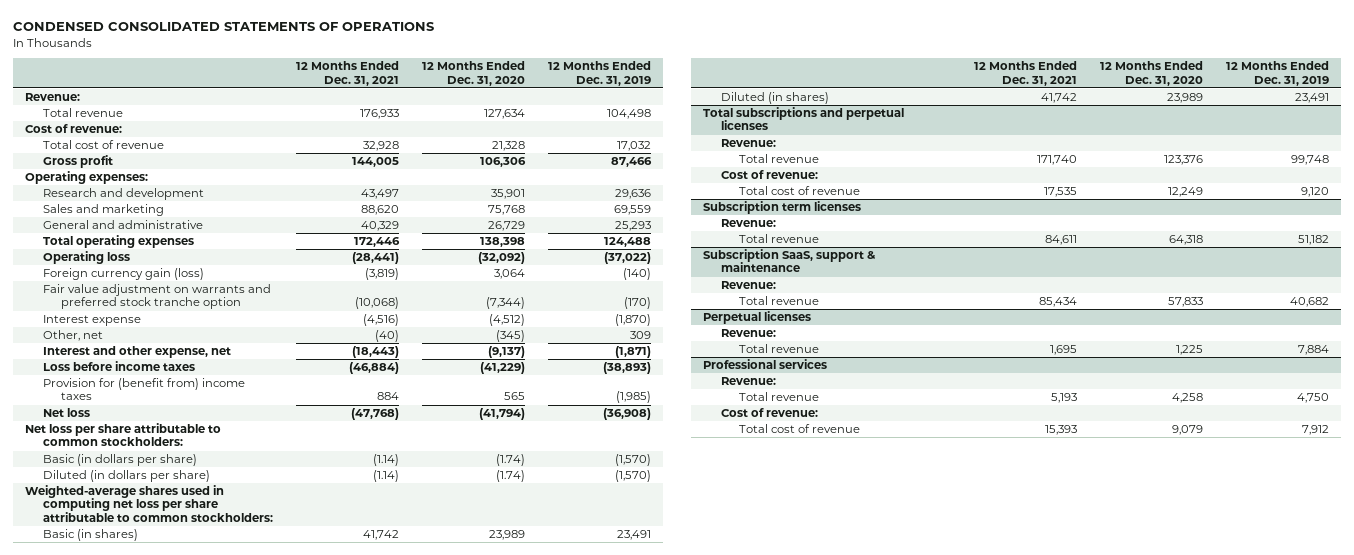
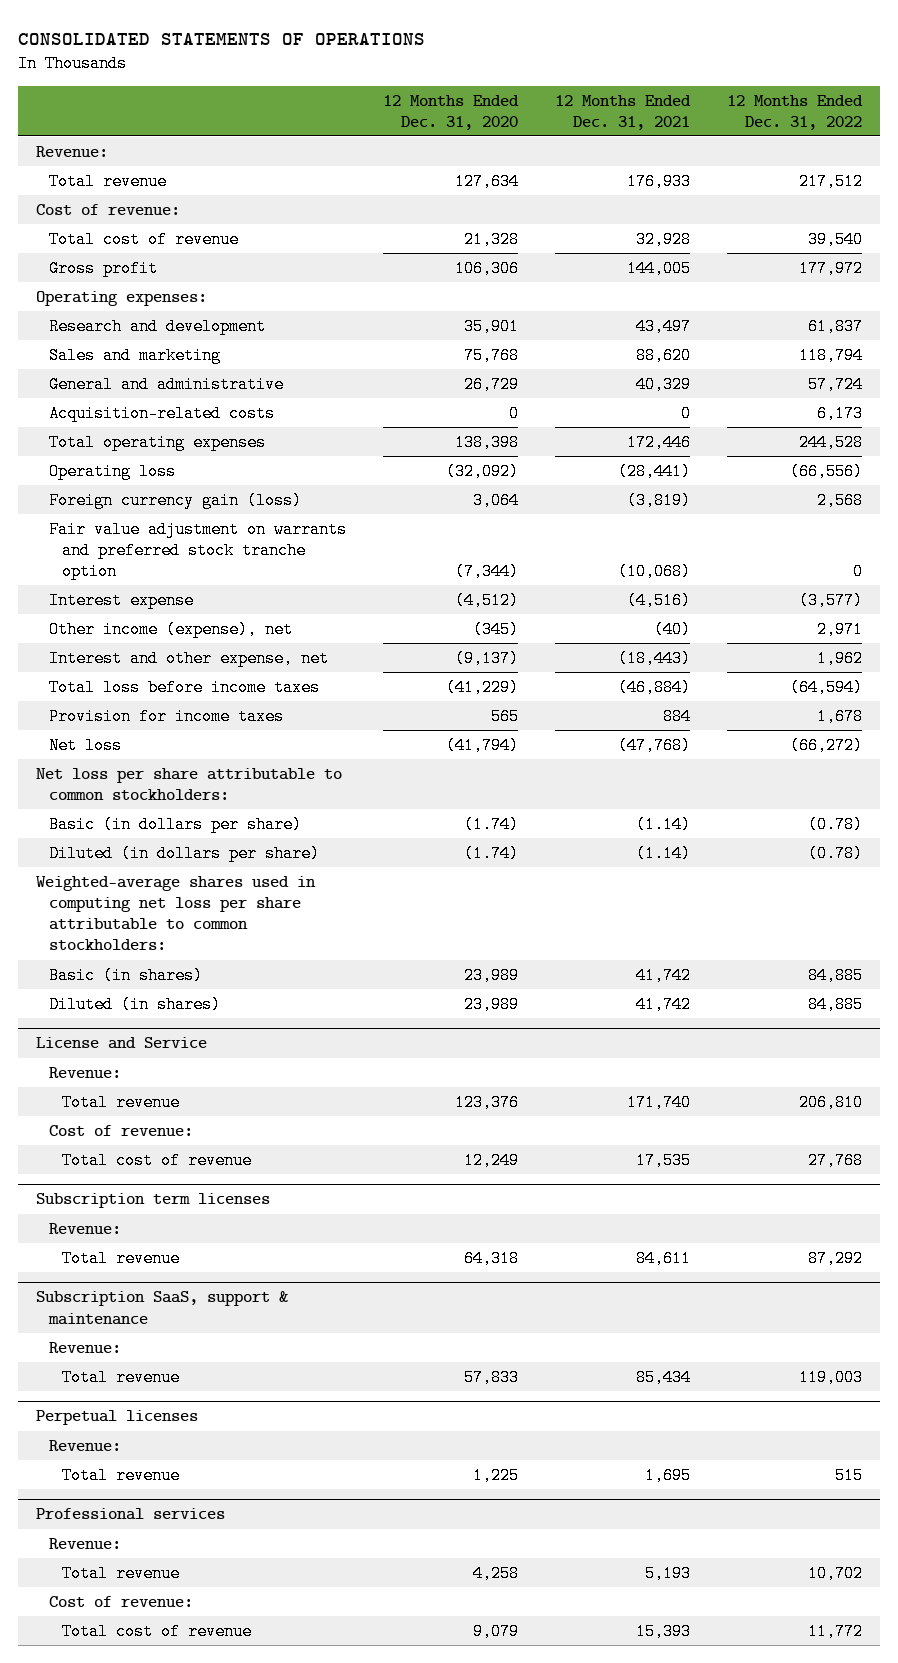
[13,22,435,32] CONDENSED CONSOLIDATED STATEMENTS OF OPERATIONS -> [17,32,425,45] CONSOLIDATED STATEMENTS OF OPERATIONS
[548,61,652,86] 12 Months Ended Dec. 31, 2019 -> none
none -> [726,94,863,130] 12 Months Ended Dec. 31, 2022
none -> [48,404,275,422] Acquisition-related costs
[43,330,104,342] Other, net -> [48,620,293,638] Other income (expense), net
[43,361,196,372] Loss before income taxes -> [48,678,320,696] Total loss before income taxes
[43,378,246,401] Provision for (benefit from) income taxes -> [48,707,284,725] Provision for income taxes
[702,107,904,131] Total subscriptions and perpetual licenses -> [36,1037,208,1050] License and Service

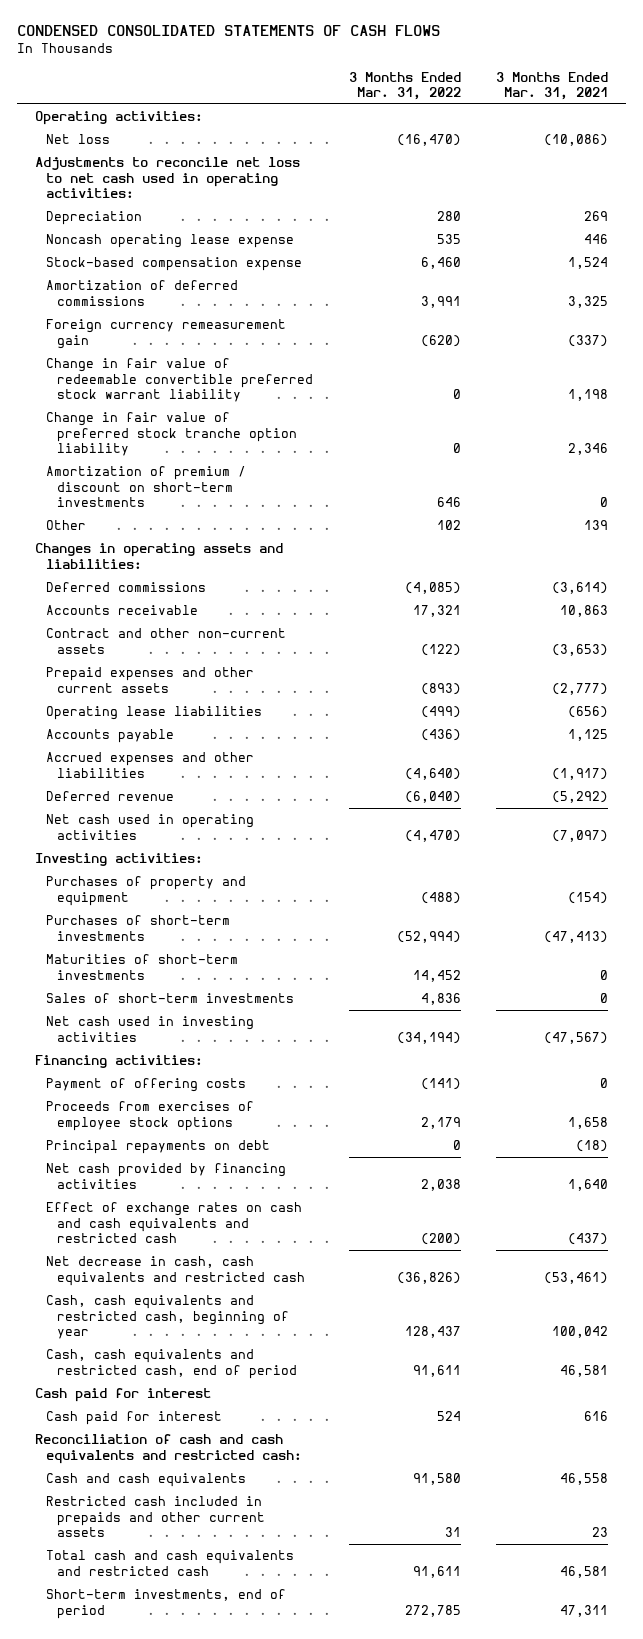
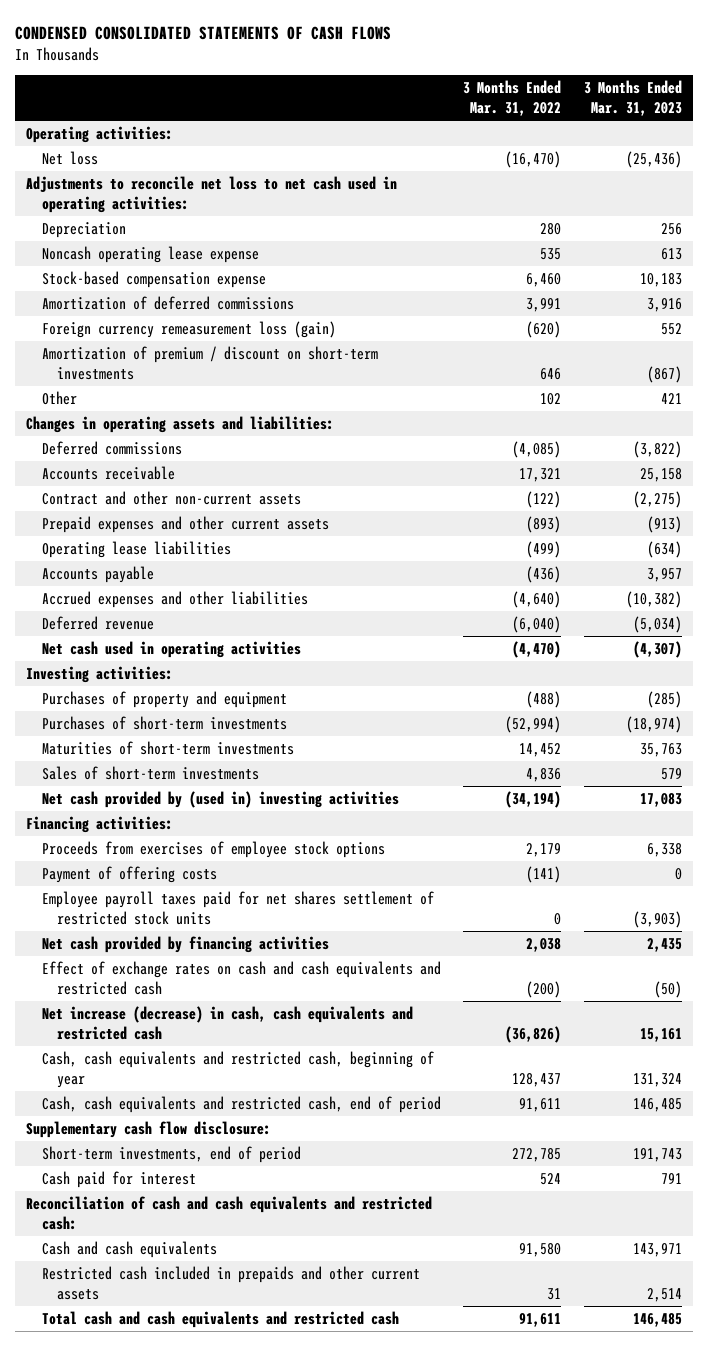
[496,71,609,100] 3 Months Ended Mar. 31, 2021 -> none
none -> [583,80,682,116] 3 Months Ended Mar. 31, 2023
[46,358,314,403] Change in fair value of redeemable convertible preferred stock warrant liability -> none
[46,412,298,457] Change in fair value of preferred stock tranche option liability -> none
[46,319,287,349] Foreign currency remeasurement gain -> [41,321,336,339] Foreign currency remeasurement loss (gain)
[46,1016,255,1042] Net cash used in investing activities -> [41,791,399,809] Net cash provided by (used in) investing activities
[46,1140,271,1155] Principal repayments on debt -> none
[46,1078,247,1093] Payment of offering costs -> [41,866,217,884] Payment of offering costs
none -> [41,891,434,925] Employee payroll taxes paid for net shares settlement of restricted stock units
[46,1256,306,1286] Net decrease in cash, cash equivalents and restricted cash -> [41,1006,413,1040] Net increase (decrease) in cash, cash equivalents and restricted cash
[34,1388,211,1403] Cash paid for interest -> none
none -> [26,1121,272,1139] Supplementary cash flow disclosure:
[46,1589,287,1619] Short-term investments, end of period -> [41,1146,301,1164] Short-term investments, end of period

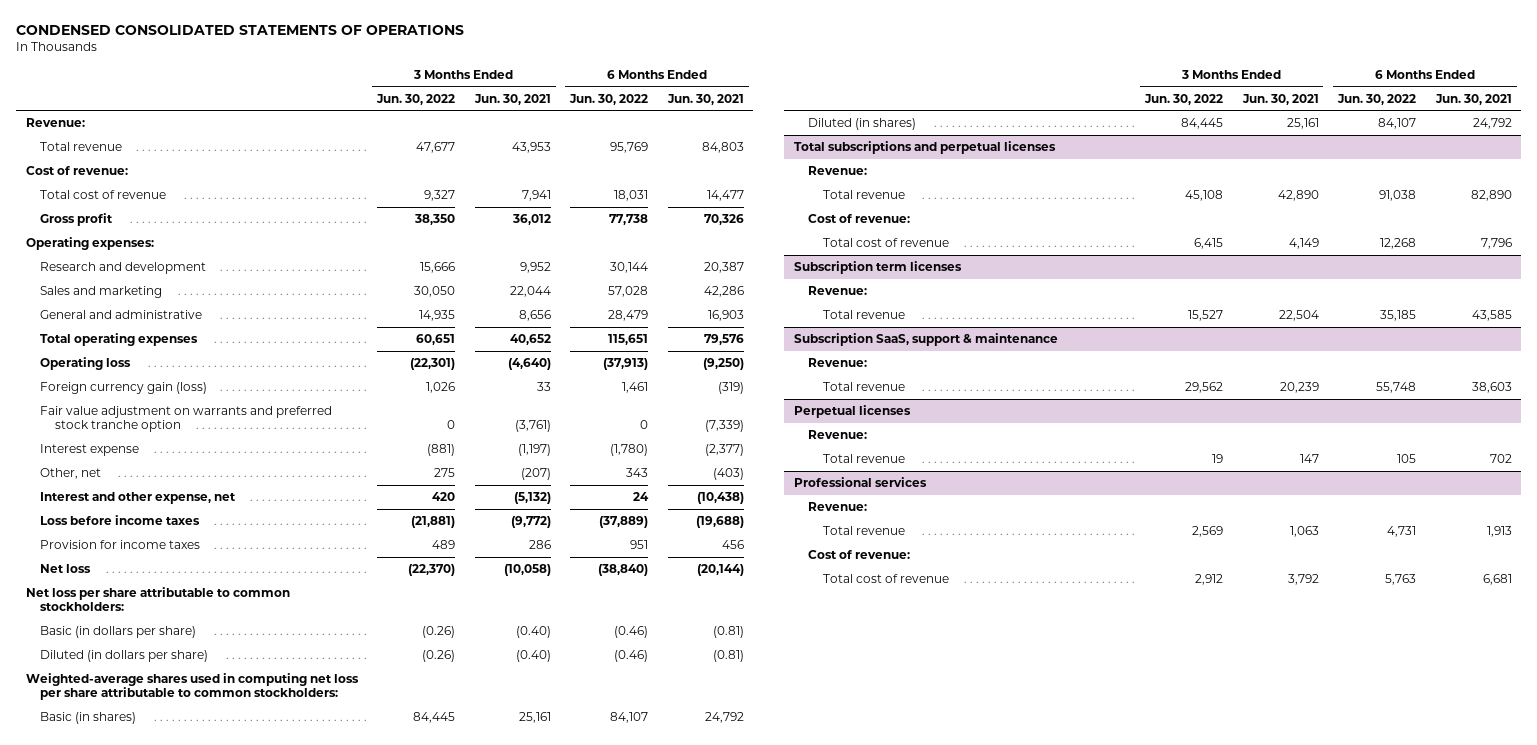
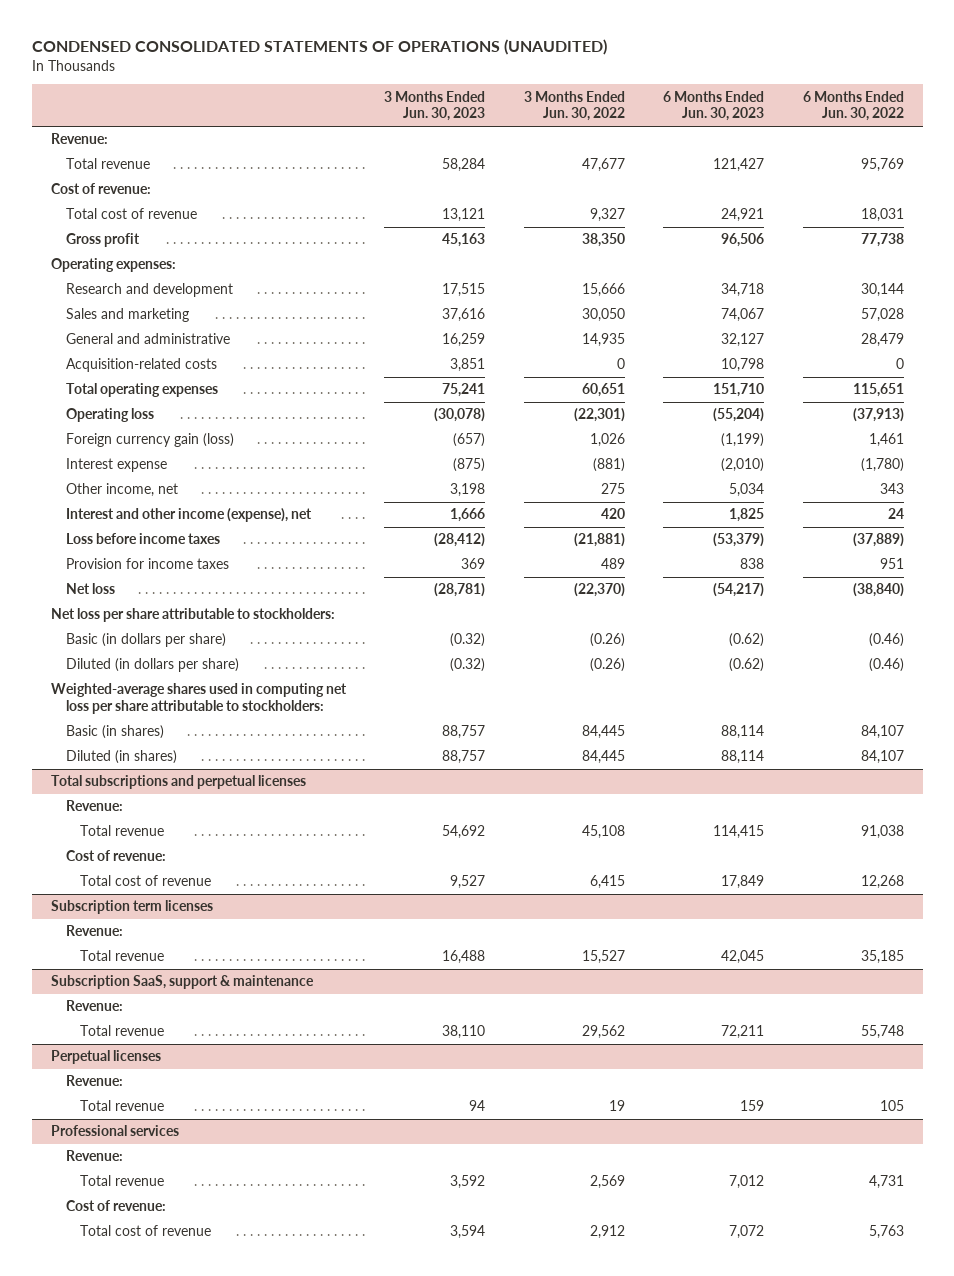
[15,24,464,35] CONDENSED CONSOLIDATED STATEMENTS OF OPERATIONS -> [31,39,607,56] CONDENSED CONSOLIDATED STATEMENTS OF OPERATIONS (UNAUDITED)
[473,93,551,105] Jun. 30, 2021 -> none
[666,93,744,105] Jun. 30, 2021 -> none
none -> [384,90,486,122] 3 Months Ended Jun. 30, 2023
none -> [663,90,765,122] 6 Months Ended Jun. 30, 2023
none -> [65,358,217,373] Acquisition-related costs
[40,406,333,433] Fair value adjustment on warrants and preferred stock tranche option -> none
[40,468,102,480] Other, net -> [65,483,178,498] Other income, net
[40,492,237,505] Interest and other expense, net -> [65,508,312,523] Interest and other income (expense), net
[25,587,290,612] Net loss per share attributable to common stockholders: -> [50,608,335,623] Net loss per share attributable to stockholders:
[25,673,359,701] Weighted-average shares used in computing net loss per share attributable to common stockholders: -> [50,683,347,715] Weighted-average shares used in computing net loss per share attributable to stockholders:

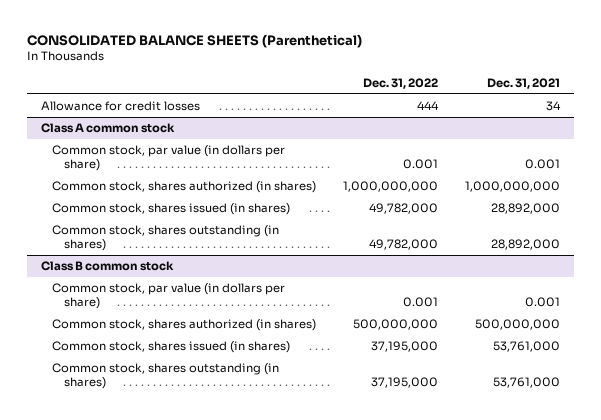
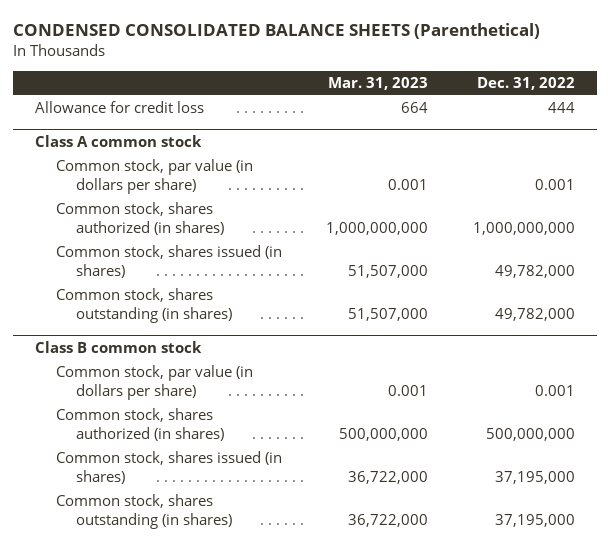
[27,33,363,48] CONSOLIDATED BALANCE SHEETS (Parenthetical) -> [12,22,540,39] CONDENSED CONSOLIDATED BALANCE SHEETS (Parenthetical)
[487,77,561,89] Dec. 31, 2021 -> none
none -> [328,76,429,90] Mar. 31, 2023
[40,101,200,112] Allowance for credit losses -> [34,101,204,114] Allowance for credit loss

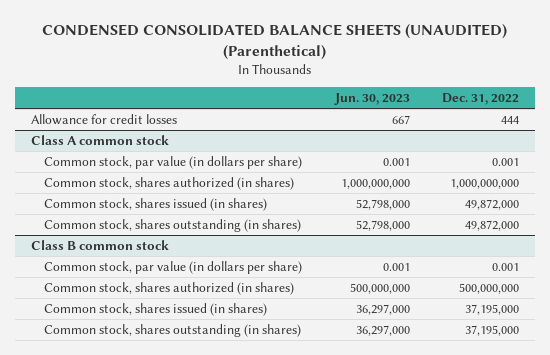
[12,22,540,39] CONDENSED CONSOLIDATED BALANCE SHEETS (Parenthetical) -> [42,24,508,60] CONDENSED CONSOLIDATED BALANCE SHEETS (UNAUDITED) (Parenthetical)
[328,76,429,90] Mar. 31, 2023 -> none
none -> [333,93,410,106] Jun. 30, 2023
[34,101,204,114] Allowance for credit loss -> [30,113,177,125] Allowance for credit losses
[494,265,575,279] 49,782,000 -> [465,198,520,210] 49,872,000
[494,308,575,322] 49,782,000 -> [465,219,520,231] 49,872,000

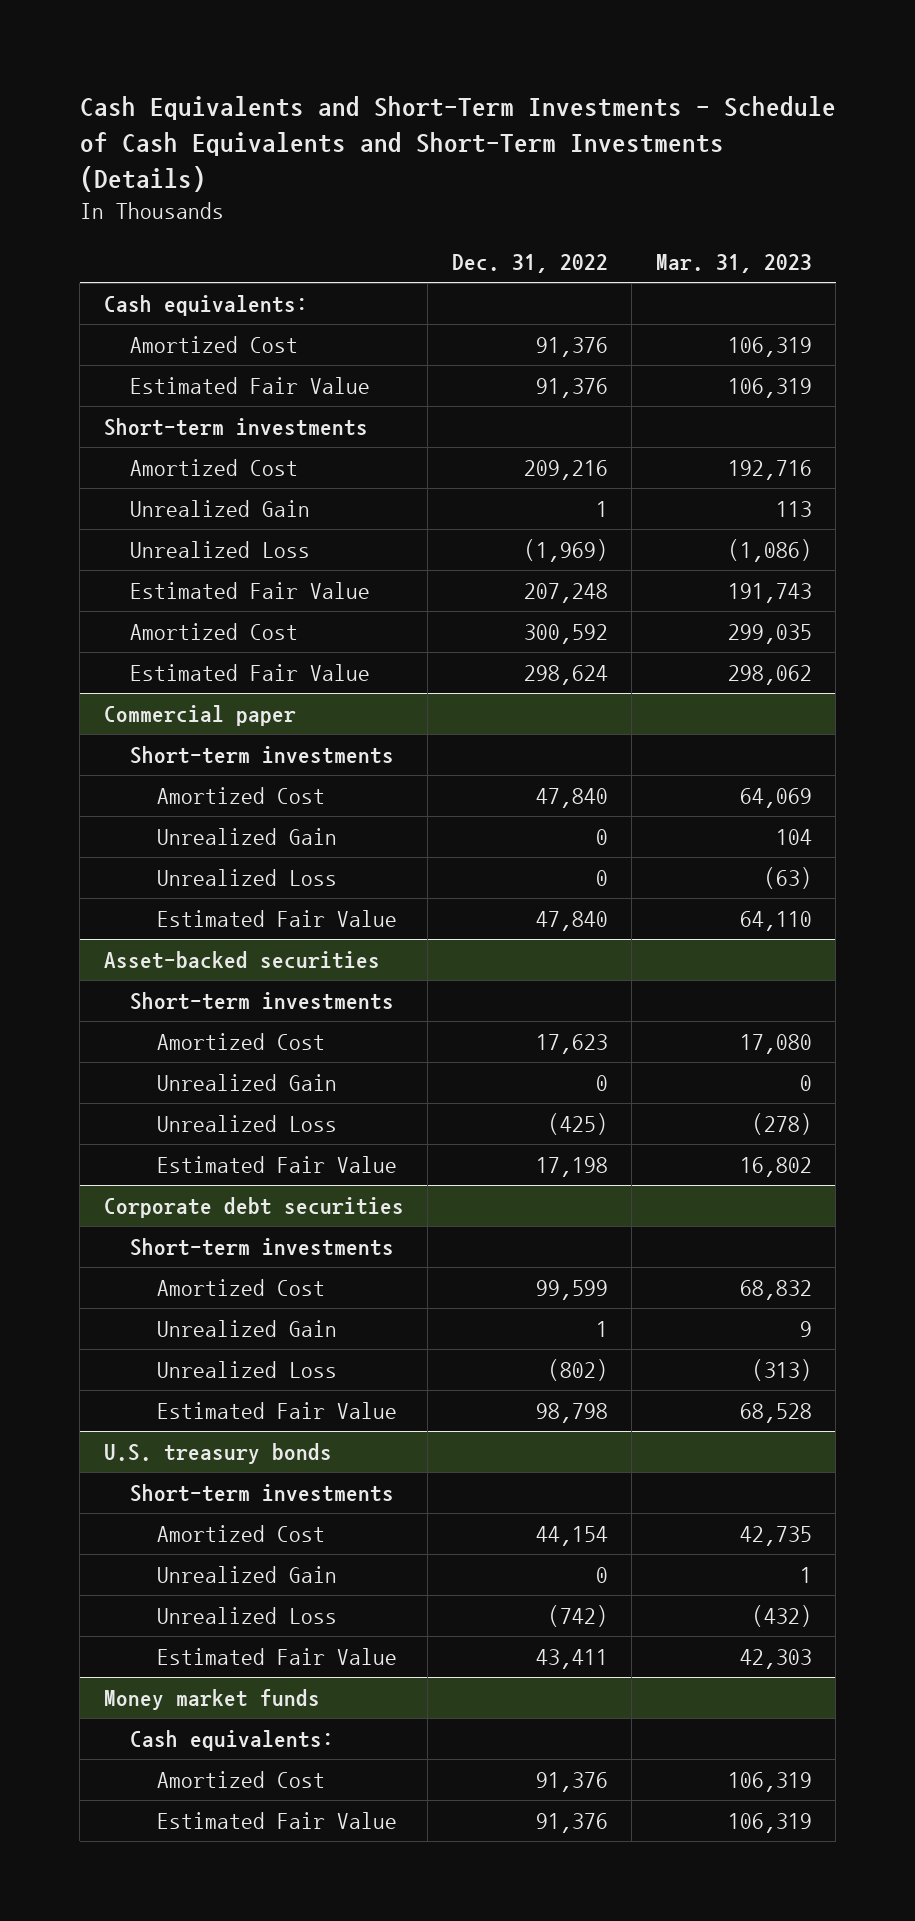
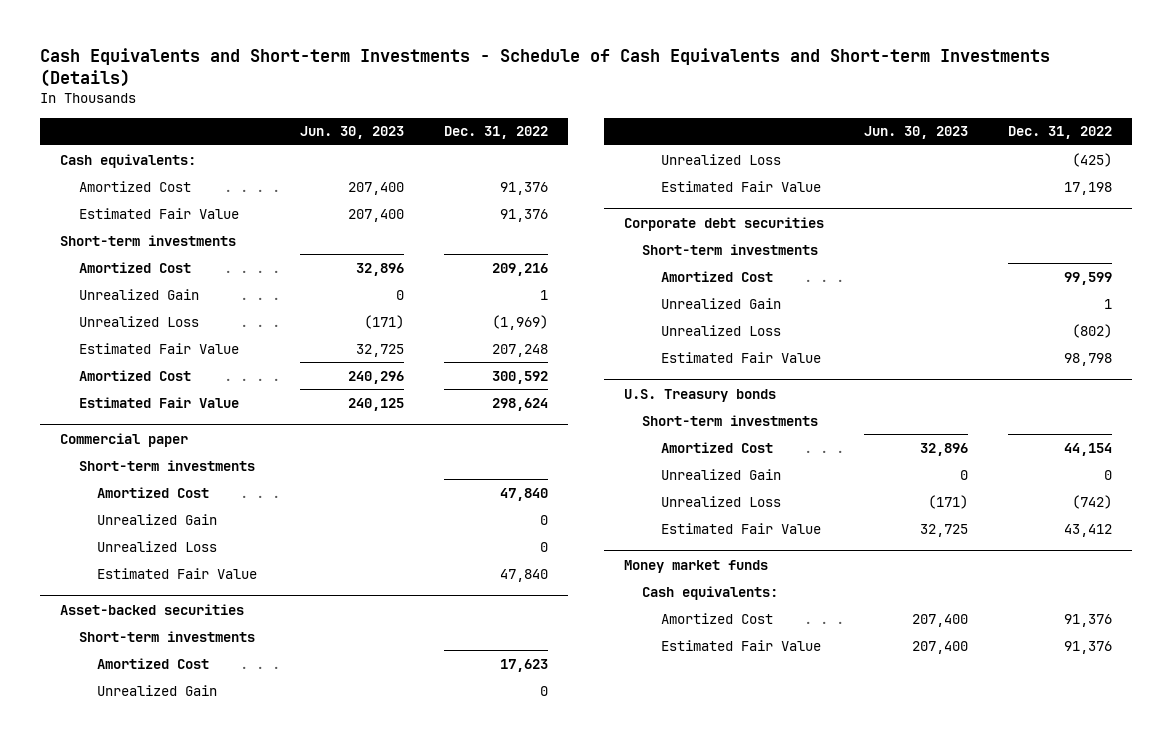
[79,96,836,193] Cash Equivalents and Short-Term Investments - Schedule of Cash Equivalents and Short-Term Investments (Details) -> [39,48,1050,88] Cash Equivalents and Short-term Investments - Schedule of Cash Equivalents and Short-term Investments (Details)
[655,254,812,274] Mar. 31, 2023 -> none
none -> [300,126,405,140] Jun. 30, 2023
[103,1442,332,1464] U.S. treasury bonds -> [623,388,776,402] U.S. Treasury bonds
[535,1648,608,1669] 43,411 -> [1064,523,1113,537] 43,412

